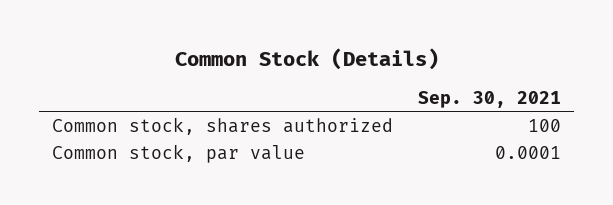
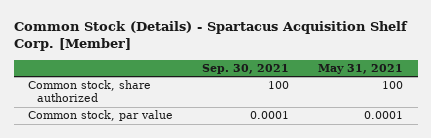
[174,48,439,71] Common Stock (Details) -> [13,21,408,52] Common Stock (Details) - Spartacus Acquisition Shelf Corp. [Member]
none -> [318,64,404,75] May 31, 2021
[51,116,393,135] Common stock, shares authorized -> [28,80,152,103] Common stock, share authorized

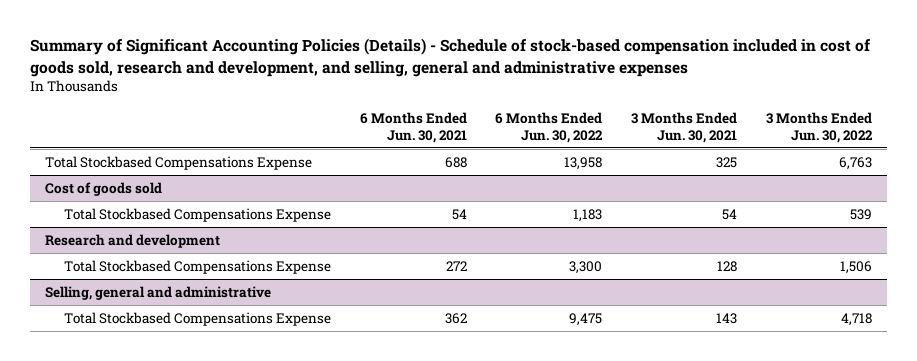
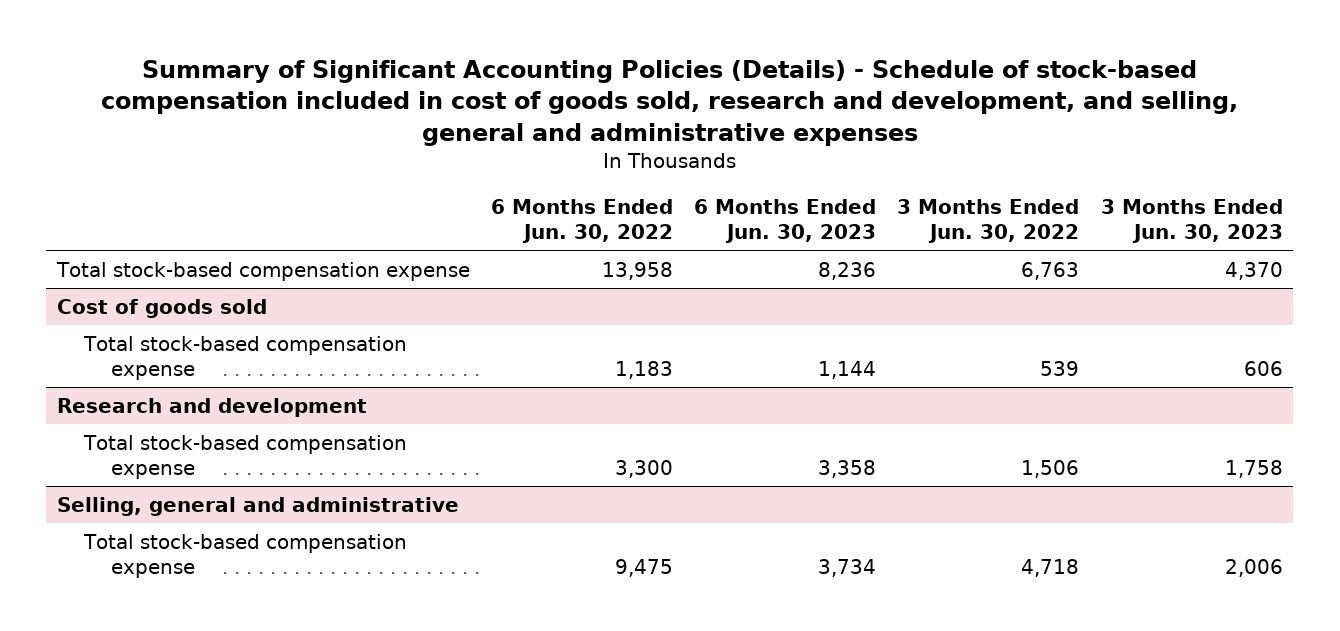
[359,111,467,143] 6 Months Ended Jun. 30, 2021 -> none
[631,111,738,143] 3 Months Ended Jun. 30, 2021 -> none
none -> [694,198,877,244] 6 Months Ended Jun. 30, 2023
none -> [1100,198,1283,244] 3 Months Ended Jun. 30, 2023
[44,156,312,171] Total Stockbased Compensations Expense -> [55,261,470,281] Total stock-based compensation expense
[63,208,331,223] Total Stockbased Compensations Expense -> [82,335,407,381] Total stock-based compensation expense
[63,260,331,275] Total Stockbased Compensations Expense -> [82,434,407,480] Total stock-based compensation expense
[63,312,331,327] Total Stockbased Compensations Expense -> [82,533,407,579] Total stock-based compensation expense

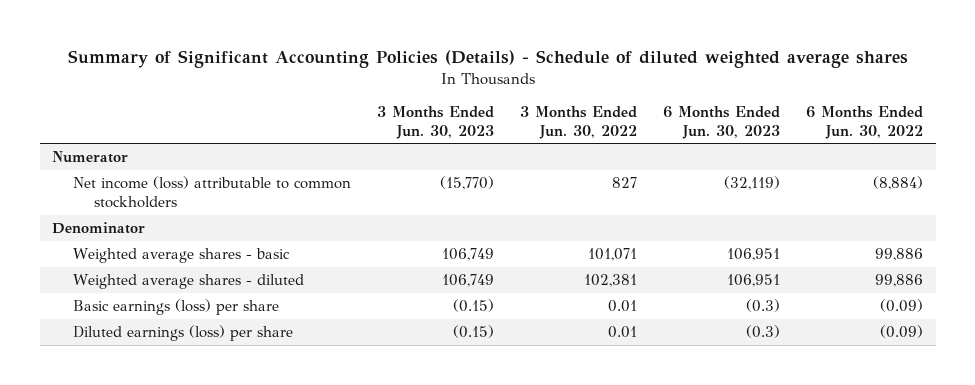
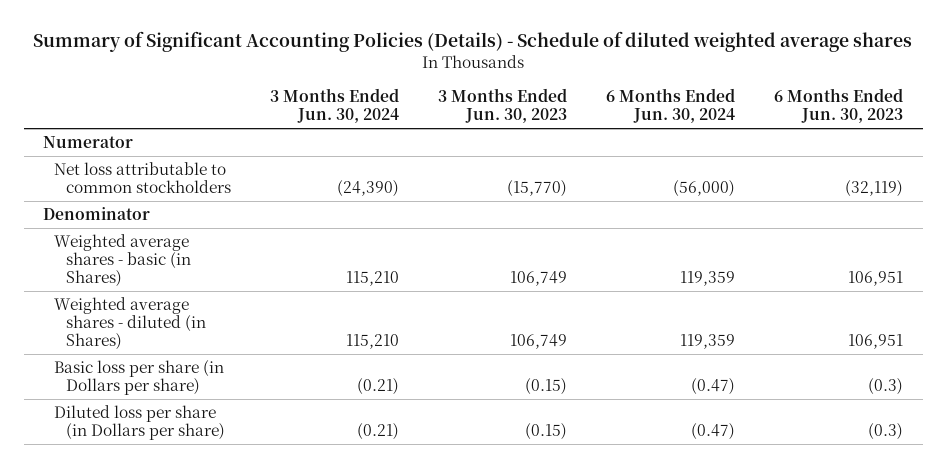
[520,106,638,139] 3 Months Ended Jun. 30, 2022 -> none
[805,106,923,139] 6 Months Ended Jun. 30, 2022 -> none
none -> [269,88,399,124] 3 Months Ended Jun. 30, 2024
none -> [606,88,736,124] 6 Months Ended Jun. 30, 2024
[73,176,352,208] Net income (loss) attributable to common stockholders -> [54,161,231,194] Net loss attributable to common stockholders
[73,248,291,264] Weighted average shares - basic -> [54,233,191,288] Weighted average shares - basic (in Shares)
[73,274,305,290] Weighted average shares - diluted -> [54,296,206,351] Weighted average shares - diluted (in Shares)
[73,299,280,316] Basic earnings (loss) per share -> [54,359,225,396] Basic loss per share (in Dollars per share)
[73,325,294,342] Diluted earnings (loss) per share -> [54,404,225,441] Diluted loss per share (in Dollars per share)

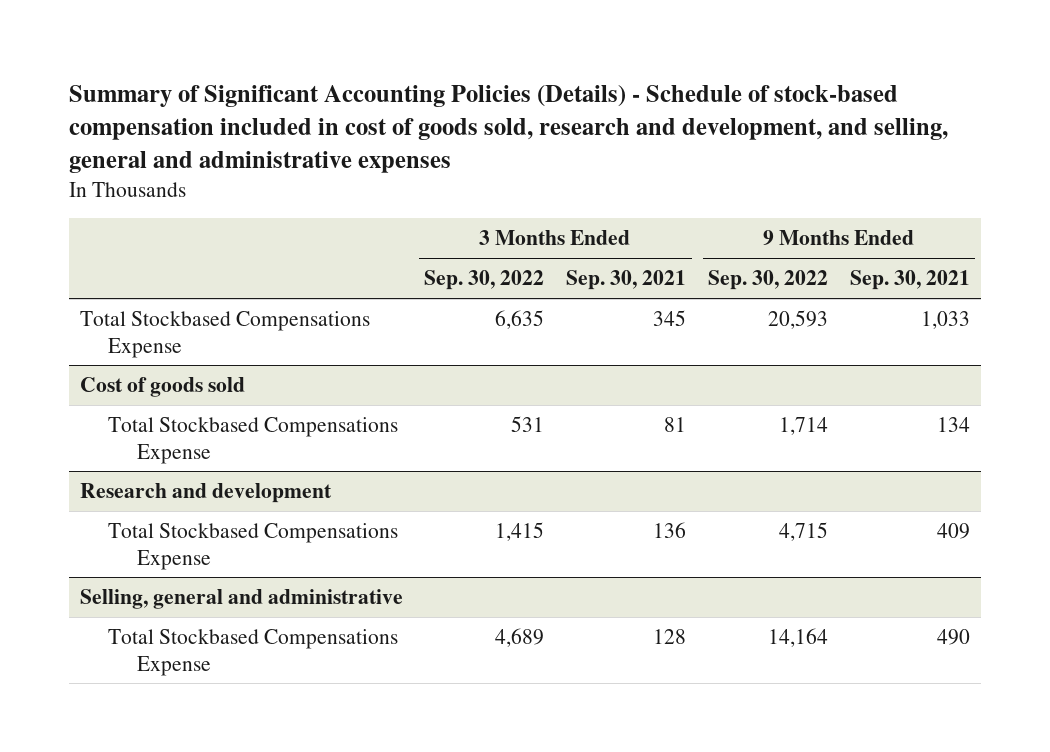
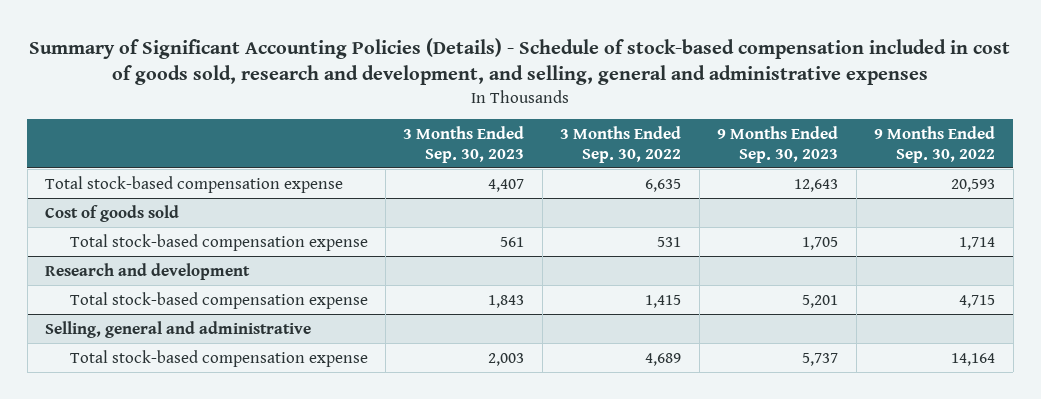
[566,270,687,291] Sep. 30, 2021 -> none
[849,270,970,291] Sep. 30, 2021 -> none
none -> [403,126,525,163] 3 Months Ended Sep. 30, 2023
none -> [717,126,839,163] 9 Months Ended Sep. 30, 2023
[79,310,370,358] Total Stockbased Compensations Expense -> [45,175,344,193] Total stock-based compensation expense
[108,416,399,464] Total Stockbased Compensations Expense -> [69,233,368,251] Total stock-based compensation expense
[108,522,399,570] Total Stockbased Compensations Expense -> [69,291,368,309] Total stock-based compensation expense
[108,628,399,676] Total Stockbased Compensations Expense -> [69,349,368,367] Total stock-based compensation expense

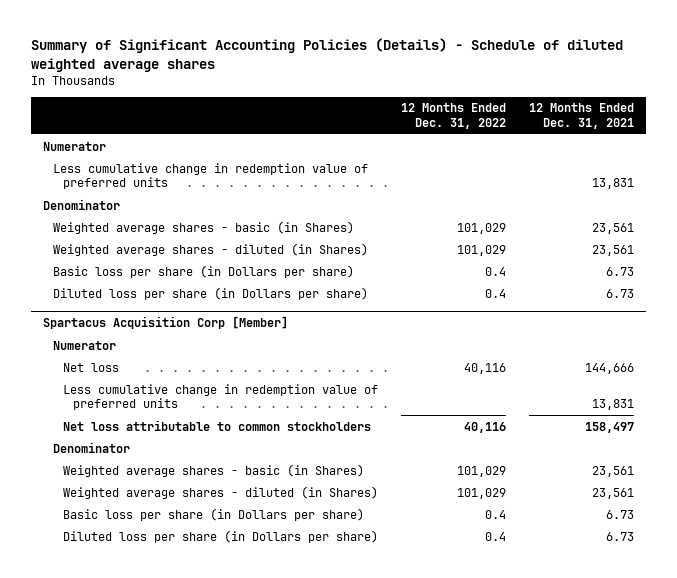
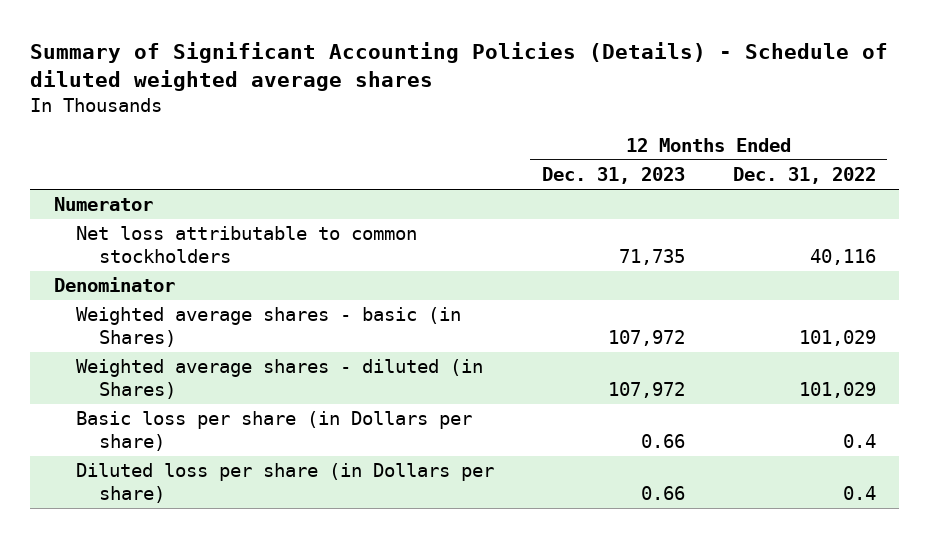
[529,103,635,129] 12 Months Ended Dec. 31, 2021 -> none
none -> [541,167,685,185] Dec. 31, 2023
[52,162,368,189] Less cumulative change in redemption value of preferred units -> none
[42,198,120,210] Denominator -> none
[52,220,354,234] Weighted average shares - basic (in Shares) -> none
[52,242,368,256] Weighted average shares - diluted (in Shares) -> none
[52,264,354,278] Basic loss per share (in Dollars per share) -> none
[52,286,368,300] Diluted loss per share (in Dollars per share) -> none
[42,315,288,329] Spartacus Acquisition Corp [Member] -> none
[52,340,116,350] Numerator -> none
[62,362,119,372] Net loss -> none
[62,383,378,410] Less cumulative change in redemption value of preferred units -> none

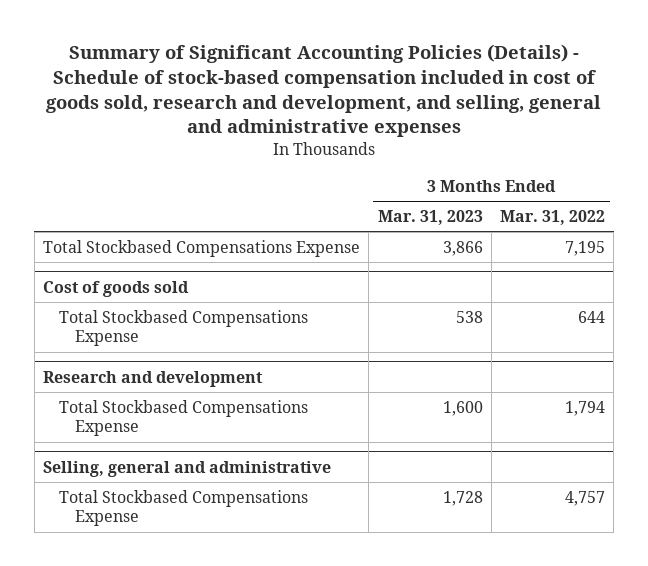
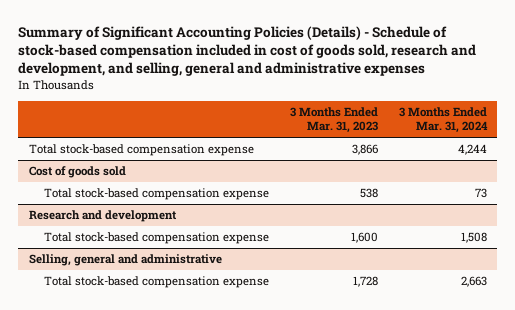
[500,209,606,225] Mar. 31, 2022 -> none
none -> [398,106,488,134] 3 Months Ended Mar. 31, 2024
[43,239,361,257] Total Stockbased Compensations Expense -> [28,144,254,157] Total stock-based compensation expense
[59,309,309,347] Total Stockbased Compensations Expense -> [44,188,270,201] Total stock-based compensation expense
[59,399,309,437] Total Stockbased Compensations Expense -> [44,232,270,245] Total stock-based compensation expense
[59,489,309,527] Total Stockbased Compensations Expense -> [44,276,270,289] Total stock-based compensation expense

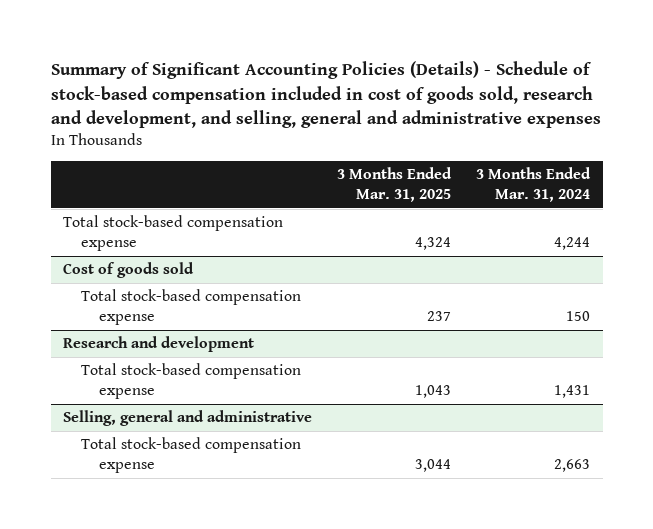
[289,106,378,134] 3 Months Ended Mar. 31, 2023 -> none
none -> [337,167,453,203] 3 Months Ended Mar. 31, 2025
[474,188,487,199] 73 -> [566,310,591,321] 150
[460,232,487,244] 1,508 -> [554,384,591,398] 1,431

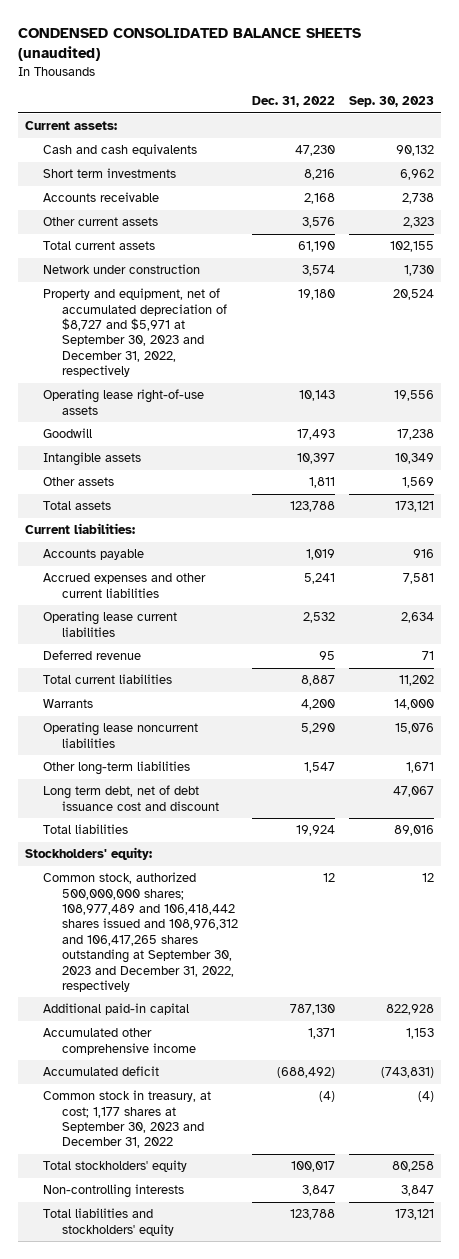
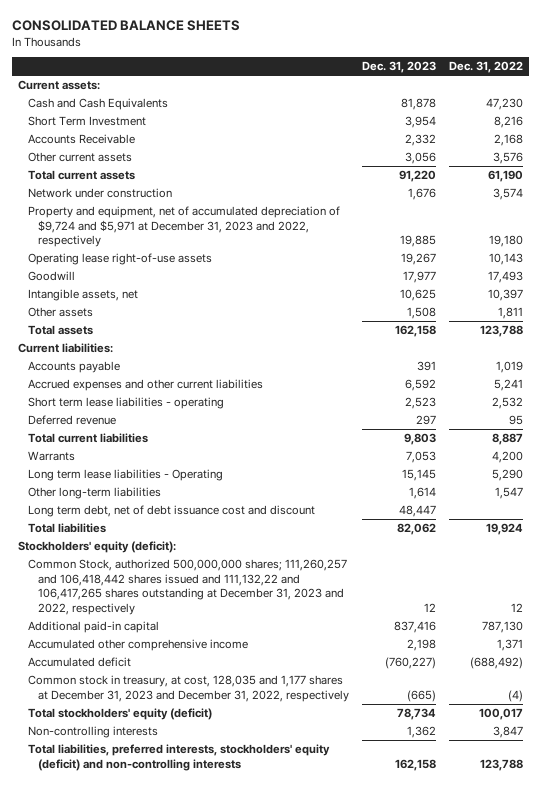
[17,27,361,62] CONDENSED CONSOLIDATED BALANCE SHEETS (unaudited) -> [11,19,240,31] CONSOLIDATED BALANCE SHEETS
[349,96,435,108] Sep. 30, 2023 -> none
none -> [361,61,436,74] Dec. 31, 2023
[43,144,198,157] Cash and cash equivalents -> [27,98,168,111] Cash and Cash Equivalents
[43,168,177,179] Short term investments -> [27,116,146,127] Short Term Investment
[43,192,160,203] Accounts receivable -> [27,134,135,145] Accounts Receivable
[43,288,228,378] Property and equipment, net of accumulated depreciation of $8,727 and $5,971 at September 30, 2023 and December 31, 2022, respectively -> [27,206,340,248] Property and equipment, net of accumulated depreciation of $9,724 and $5,971 at December 31, 2023 and 2022, respectively
[43,452,142,467] Intangible assets -> [27,289,138,302] Intangible assets, net
[43,611,178,637] Operating lease current liabilities -> [27,397,224,410] Short term lease liabilities - operating
[43,722,199,748] Operating lease noncurrent liabilities -> [27,469,223,482] Long term lease liabilities - Operating
[24,847,152,861] Stockholders' equity: -> [18,541,177,554] Stockholders' equity (deficit):
[43,872,239,993] Common stock, authorized 500,000,000 shares; 108,977,489 and 106,418,442 shares issued and 108,976,312 and 106,417,265 shares outstanding at September 30, 2023 and December 31, 2022, respectively -> [27,559,347,616] Common Stock, authorized 500,000,000 shares; 111,260,257 and 106,418,442 shares issued and 111,132,22 and 106,417,265 shares outstanding at December 31, 2023 and 2022, respectively
[43,1090,212,1149] Common stock in treasury, at cost; 1,177 shares at September 30, 2023 and December 31, 2022 -> [27,675,349,702] Common stock in treasury, at cost, 128,035 and 1,177 shares at December 31, 2023 and December 31, 2022, respectively
[43,1160,188,1173] Total stockholders' equity -> [27,708,212,721] Total stockholders' equity (deficit)
[43,1208,175,1236] Total liabilities and stockholders' equity -> [27,744,330,771] Total liabilities, preferred interests, stockholders' equity (deficit) and non-controlling interests

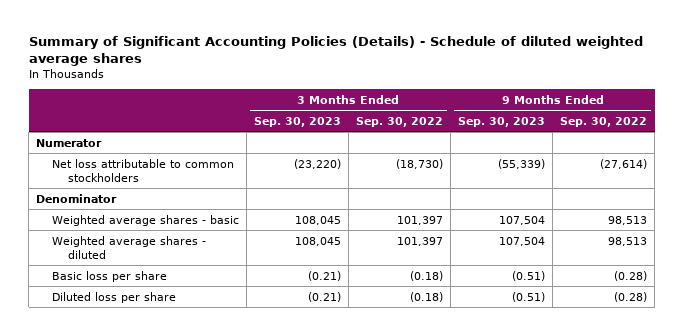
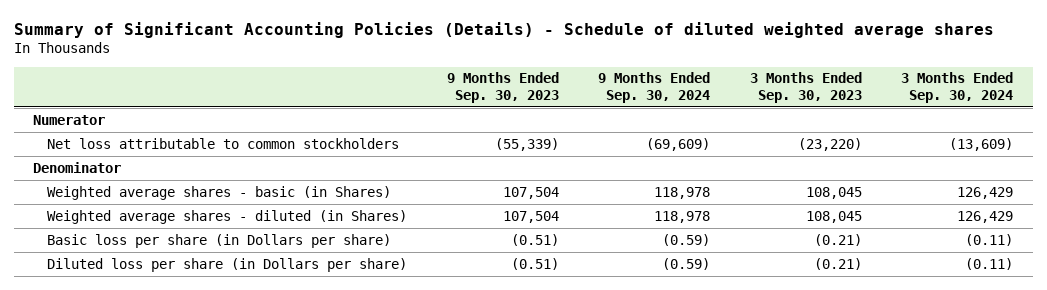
[355,116,443,127] Sep. 30, 2022 -> none
[560,116,648,127] Sep. 30, 2022 -> none
none -> [598,72,711,104] 9 Months Ended Sep. 30, 2024
none -> [901,72,1014,104] 3 Months Ended Sep. 30, 2024
[51,214,239,226] Weighted average shares - basic -> [47,185,392,200] Weighted average shares - basic (in Shares)
[51,235,206,259] Weighted average shares - diluted -> [47,209,408,224] Weighted average shares - diluted (in Shares)
[51,270,167,282] Basic loss per share -> [47,233,392,248] Basic loss per share (in Dollars per share)
[51,291,176,303] Diluted loss per share -> [47,257,408,272] Diluted loss per share (in Dollars per share)

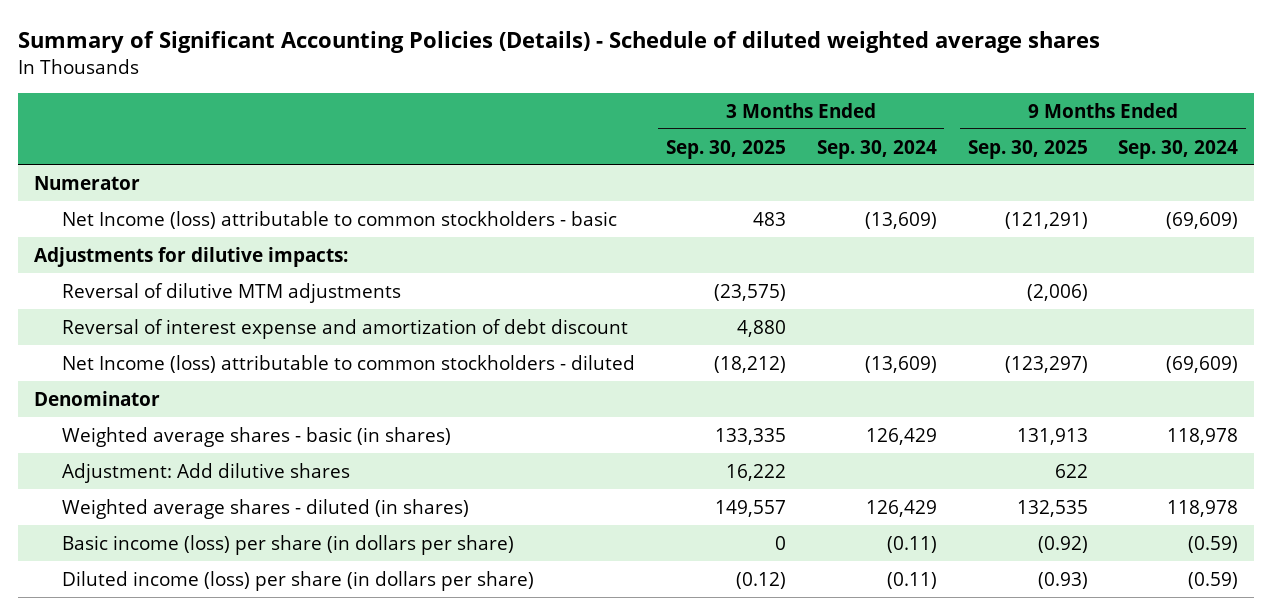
[446,72,559,104] 9 Months Ended Sep. 30, 2023 -> none
[749,72,862,104] 3 Months Ended Sep. 30, 2023 -> none
none -> [666,139,787,159] Sep. 30, 2025
none -> [967,139,1088,159] Sep. 30, 2025
none -> [62,210,618,229] Net Income (loss) attributable to common stockholders - basic
none -> [33,246,348,267] Adjustments for dilutive impacts:
none -> [62,282,402,303] Reversal of dilutive MTM adjustments
none -> [62,318,629,339] Reversal of interest expense and amortization of debt discount
[47,137,400,149] Net loss attributable to common stockholders -> [62,354,636,373] Net Income (loss) attributable to common stockholders - diluted
[47,185,392,200] Weighted average shares - basic (in Shares) -> [62,426,452,447] Weighted average shares - basic (in shares)
none -> [62,462,351,483] Adjustment: Add dilutive shares
[47,209,408,224] Weighted average shares - diluted (in Shares) -> [62,498,470,519] Weighted average shares - diluted (in shares)
[47,233,392,248] Basic loss per share (in Dollars per share) -> [62,534,515,555] Basic income (loss) per share (in dollars per share)
[47,257,408,272] Diluted loss per share (in Dollars per share) -> [62,570,535,591] Diluted income (loss) per share (in dollars per share)

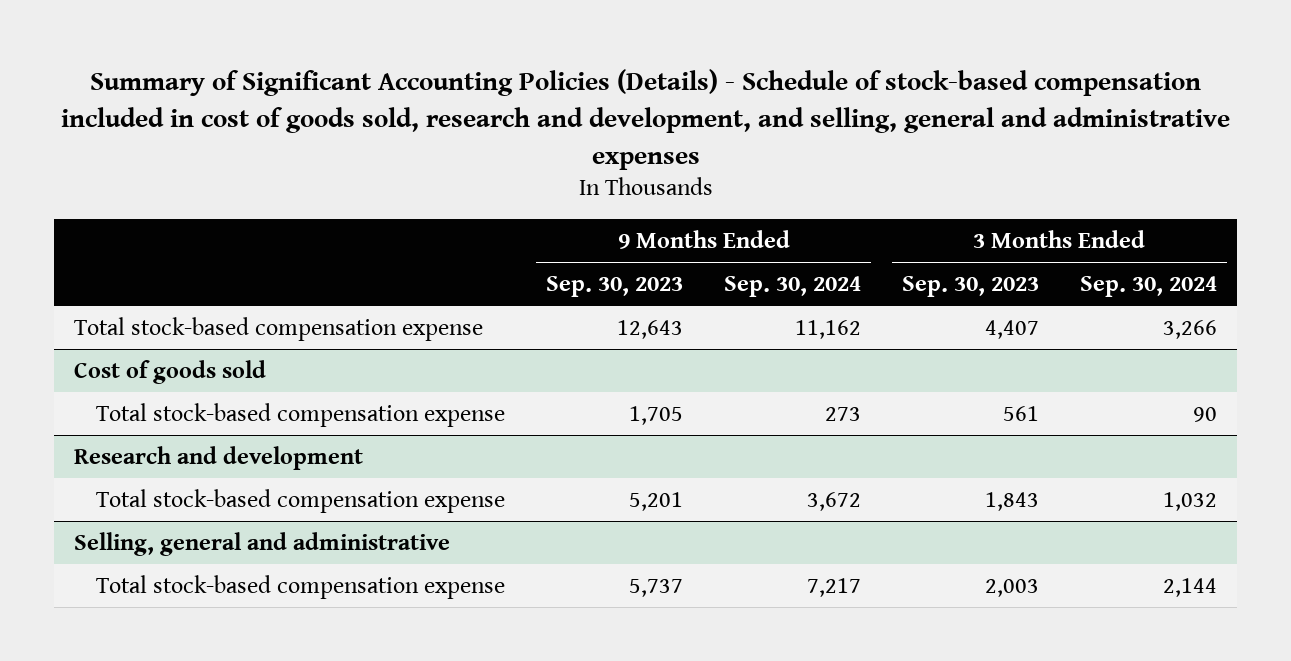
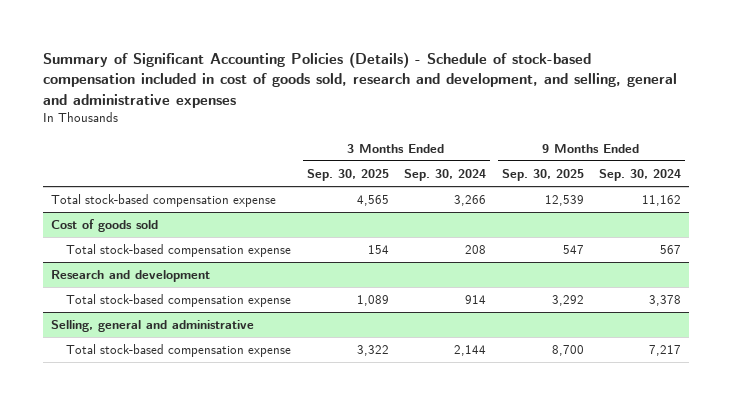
[546,275,684,297] Sep. 30, 2023 -> none
[901,275,1039,297] Sep. 30, 2023 -> none
none -> [306,169,389,182] Sep. 30, 2025
none -> [501,169,584,182] Sep. 30, 2025
[824,406,861,421] 273 -> [659,245,681,255] 567
[1192,406,1217,422] 90 -> [465,245,487,255] 208
[806,491,861,511] 3,672 -> [648,295,681,307] 3,378
[1162,491,1217,511] 1,032 -> [465,295,487,305] 914

